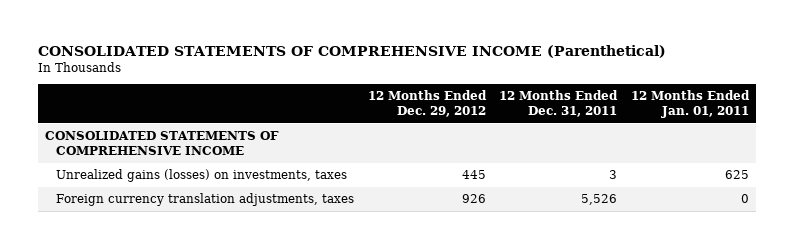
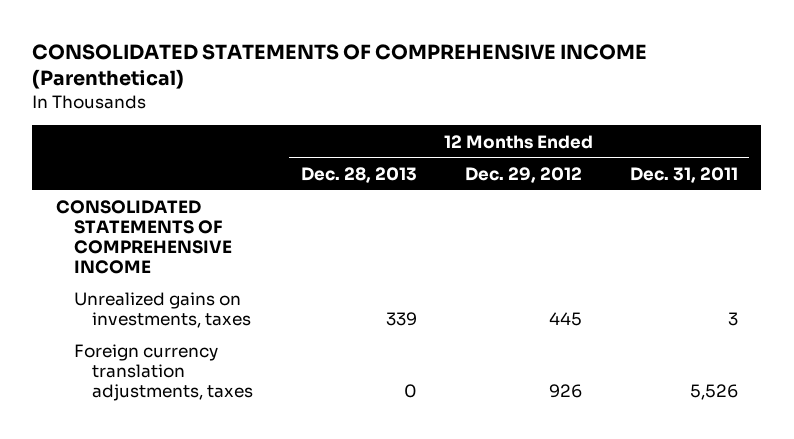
[630,89,750,118] 12 Months Ended Jan. 01, 2011 -> none
none -> [300,166,417,183] Dec. 28, 2013
[56,169,348,183] Unrealized gains (losses) on investments, taxes -> [74,292,252,329] Unrealized gains on investments, taxes

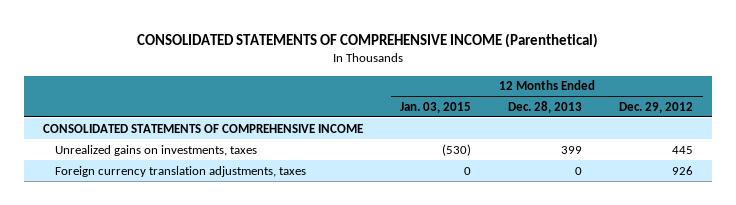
[629,166,738,183] Dec. 31, 2011 -> none
none -> [400,101,472,113] Jan. 03, 2015
[385,312,417,327] 339 -> [561,145,583,154] 399

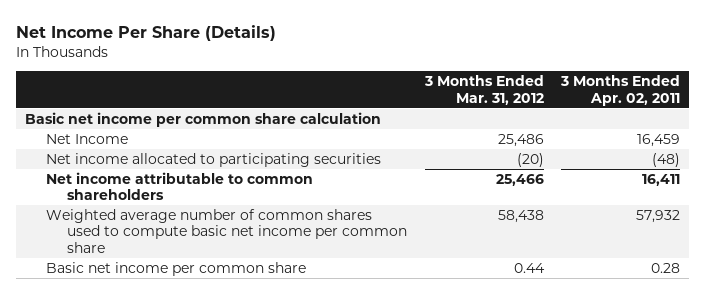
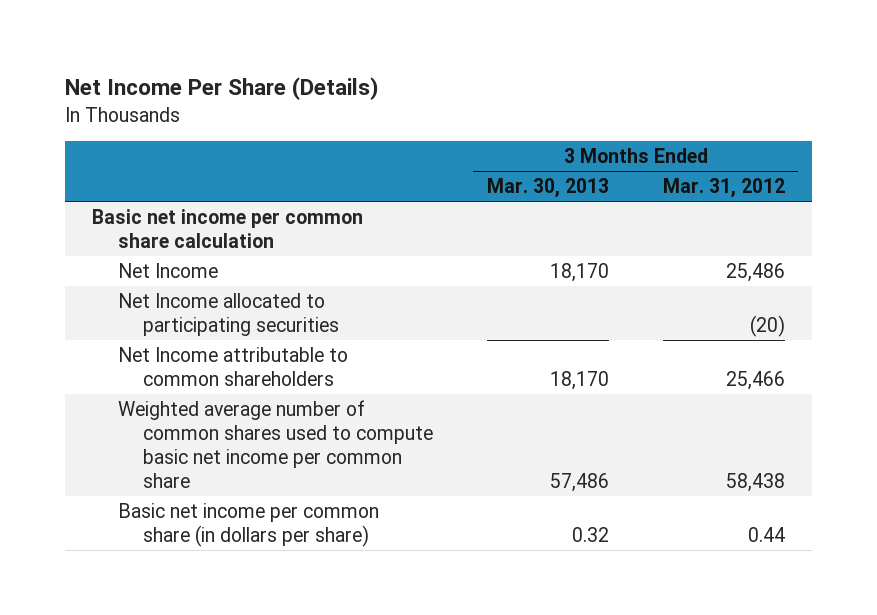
[560,75,681,106] 3 Months Ended Apr. 02, 2011 -> none
none -> [486,178,609,199] Mar. 30, 2013
[46,152,382,167] Net income allocated to participating securities -> [117,292,339,337] Net Income allocated to participating securities
[46,171,314,201] Net income attributable to common shareholders -> [117,346,348,387] Net Income attributable to common shareholders
[46,261,307,276] Basic net income per common share -> [117,502,379,548] Basic net income per common share (in dollars per share)

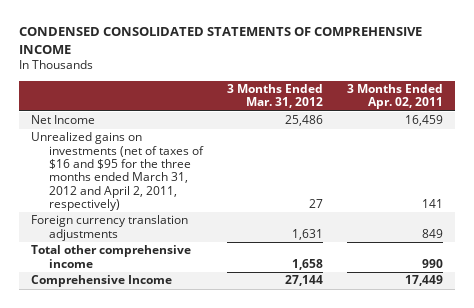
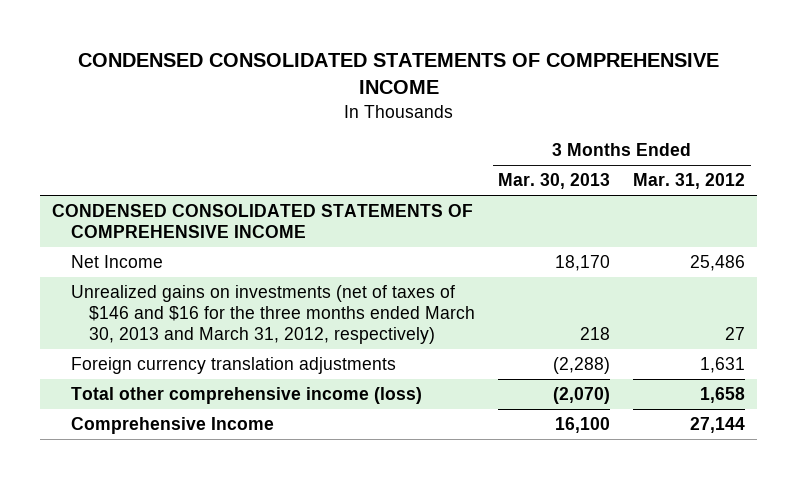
[346,83,443,110] 3 Months Ended Apr. 02, 2011 -> none
none -> [498,173,611,190] Mar. 30, 2013
none -> [51,204,473,239] CONDENSED CONSOLIDATED STATEMENTS OF COMPREHENSIVE INCOME
[30,132,204,212] Unrealized gains on investments (net of taxes of $16 and $95 for the three months ended March 31, 2012 and April 2, 2011, respectively) -> [70,285,476,345] Unrealized gains on investments (net of taxes of $146 and $16 for the three months ended March 30, 2013 and March 31, 2012, respectively)
[30,245,191,268] Total other comprehensive income -> [70,387,422,405] Total other comprehensive income (loss)

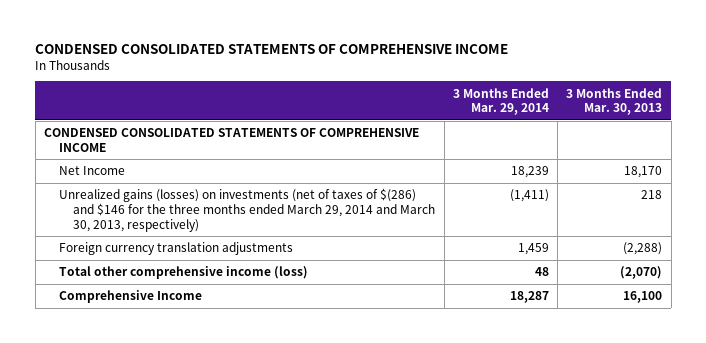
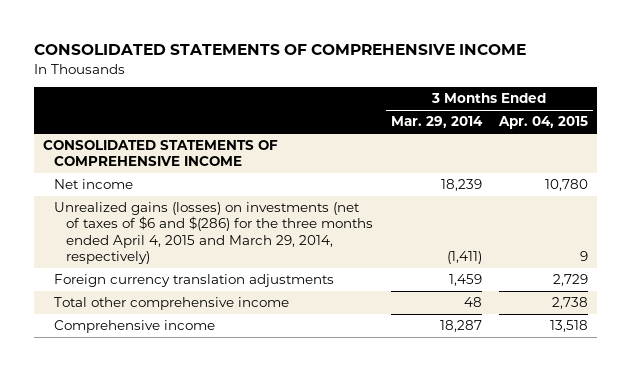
[35,43,509,54] CONDENSED CONSOLIDATED STATEMENTS OF COMPREHENSIVE INCOME -> [34,44,527,56] CONSOLIDATED STATEMENTS OF COMPREHENSIVE INCOME
[566,87,663,116] 3 Months Ended Mar. 30, 2013 -> none
none -> [498,116,589,130] Apr. 04, 2015
[43,128,419,152] CONDENSED CONSOLIDATED STATEMENTS OF COMPREHENSIVE INCOME -> [43,140,279,167] CONSOLIDATED STATEMENTS OF COMPREHENSIVE INCOME
[58,166,125,176] Net Income -> [54,179,134,190] Net income
[58,188,436,232] Unrealized gains (losses) on investments (net of taxes of $(286) and $146 for the three months ended March 29, 2014 and March 30, 2013, respectively) -> [54,202,373,264] Unrealized gains (losses) on investments (net of taxes of $6 and $(286) for the three months ended April 4, 2015 and March 29, 2014, respectively)
[58,266,308,280] Total other comprehensive income (loss) -> [54,297,290,311] Total other comprehensive income
[58,290,202,304] Comprehensive Income -> [54,320,216,334] Comprehensive income

